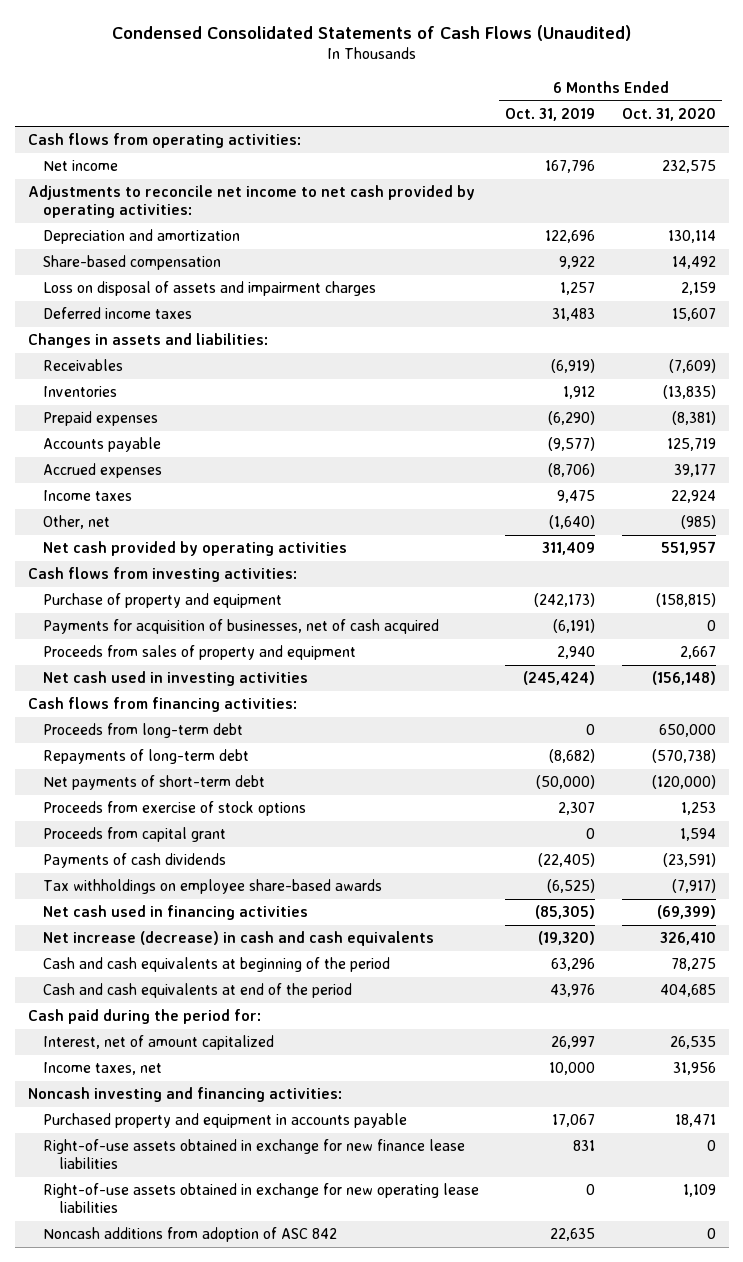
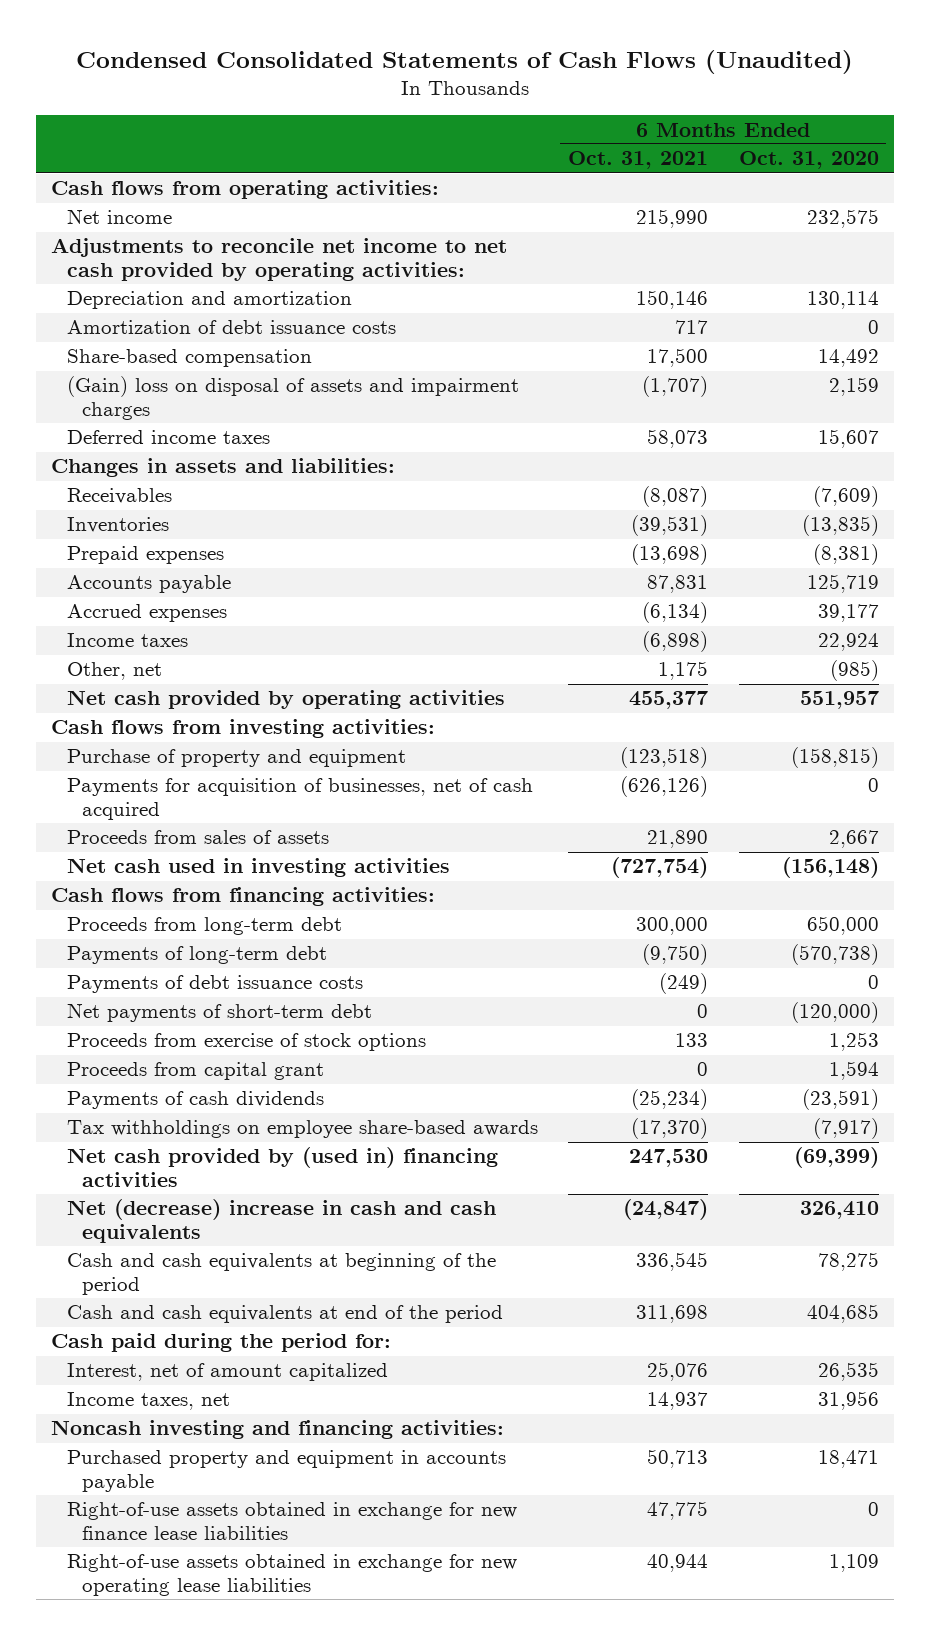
[505,107,596,121] Oct. 31, 2019 -> none
none -> [568,151,709,170] Oct. 31, 2021
none -> [66,320,396,335] Amortization of debt issuance costs
[43,281,377,297] Loss on disposal of assets and impairment charges -> [66,376,519,420] (Gain) loss on disposal of assets and impairment charges
[43,645,357,661] Proceeds from sales of property and equipment -> [66,830,329,845] Proceeds from sales of assets
[43,749,250,765] Repayments of long-term debt -> [66,946,327,965] Payments of long-term debt
none -> [66,975,363,994] Payments of debt issuance costs
[43,905,309,921] Net cash used in financing activities -> [66,1147,498,1187] Net cash provided by (used in) financing activities
[43,931,435,947] Net increase (decrease) in cash and cash equivalents -> [66,1199,496,1243] Net (decrease) increase in cash and cash equivalents
[43,1227,338,1243] Noncash additions from adoption of ASC 842 -> none

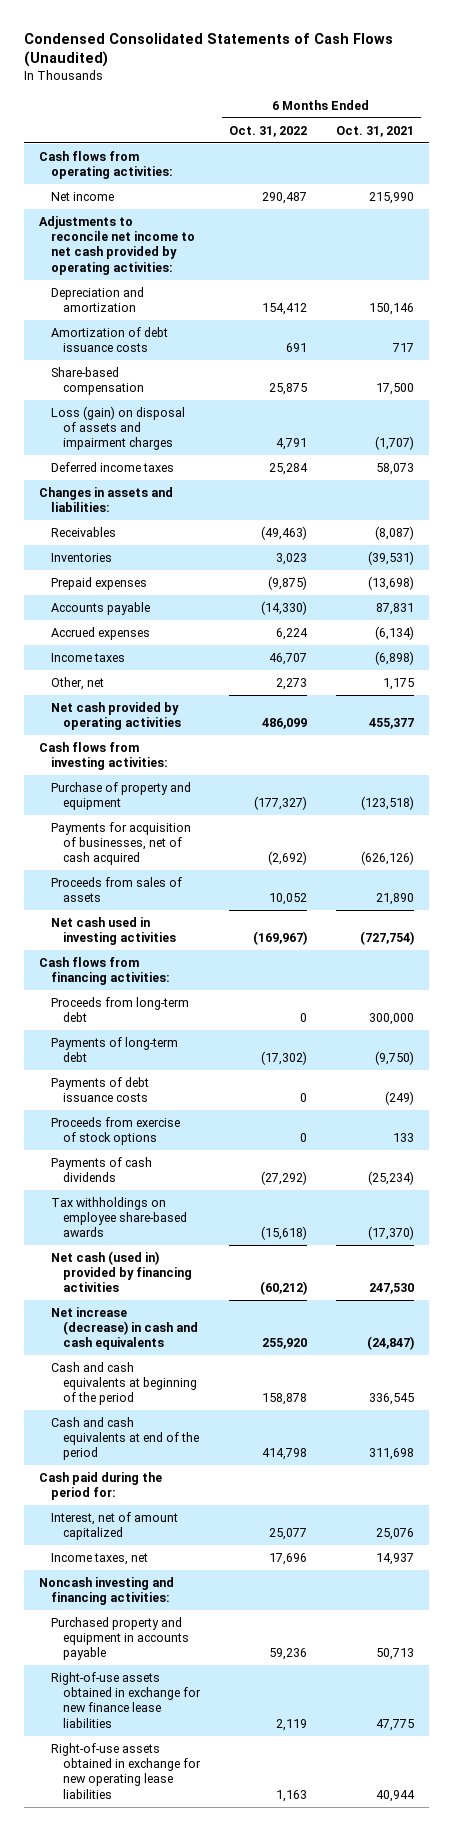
[738,151,879,170] Oct. 31, 2020 -> none
none -> [228,125,307,137] Oct. 31, 2022
[66,376,519,420] (Gain) loss on disposal of assets and impairment charges -> [50,405,185,451] Loss (gain) on disposal of assets and impairment charges
[66,1003,372,1023] Net payments of short-term debt -> none
[66,1062,324,1081] Proceeds from capital grant -> none
[66,1147,498,1187] Net cash provided by (used in) financing activities -> [50,1250,192,1293] Net cash (used in) provided by financing activities
[66,1199,496,1243] Net (decrease) increase in cash and cash equivalents -> [50,1306,198,1351] Net increase (decrease) in cash and cash equivalents

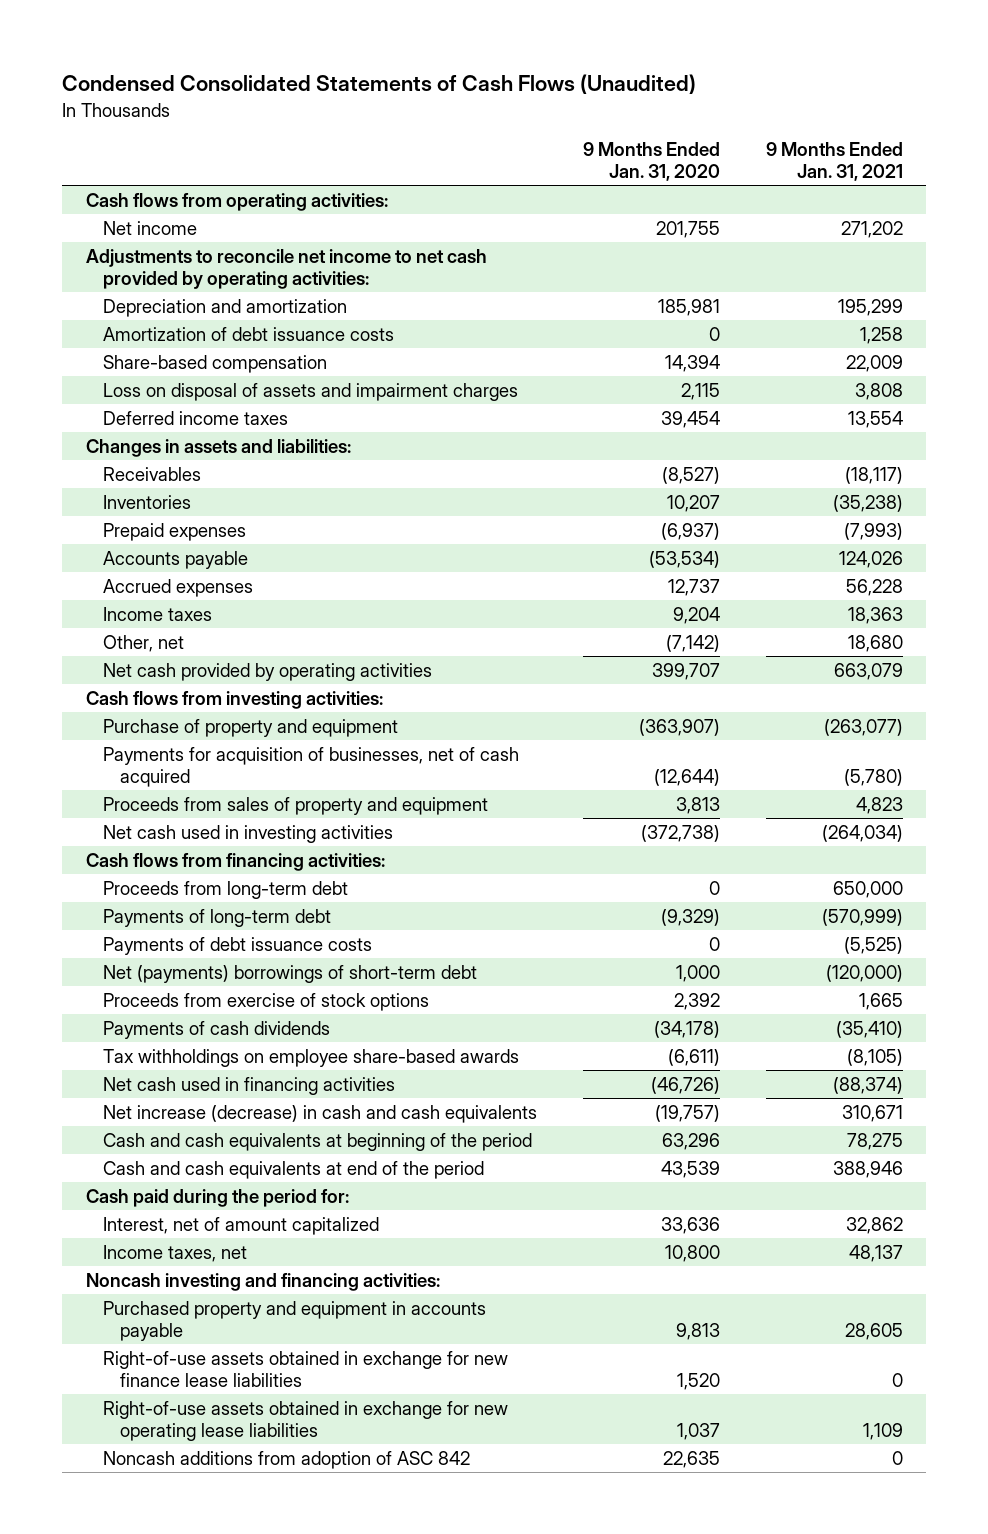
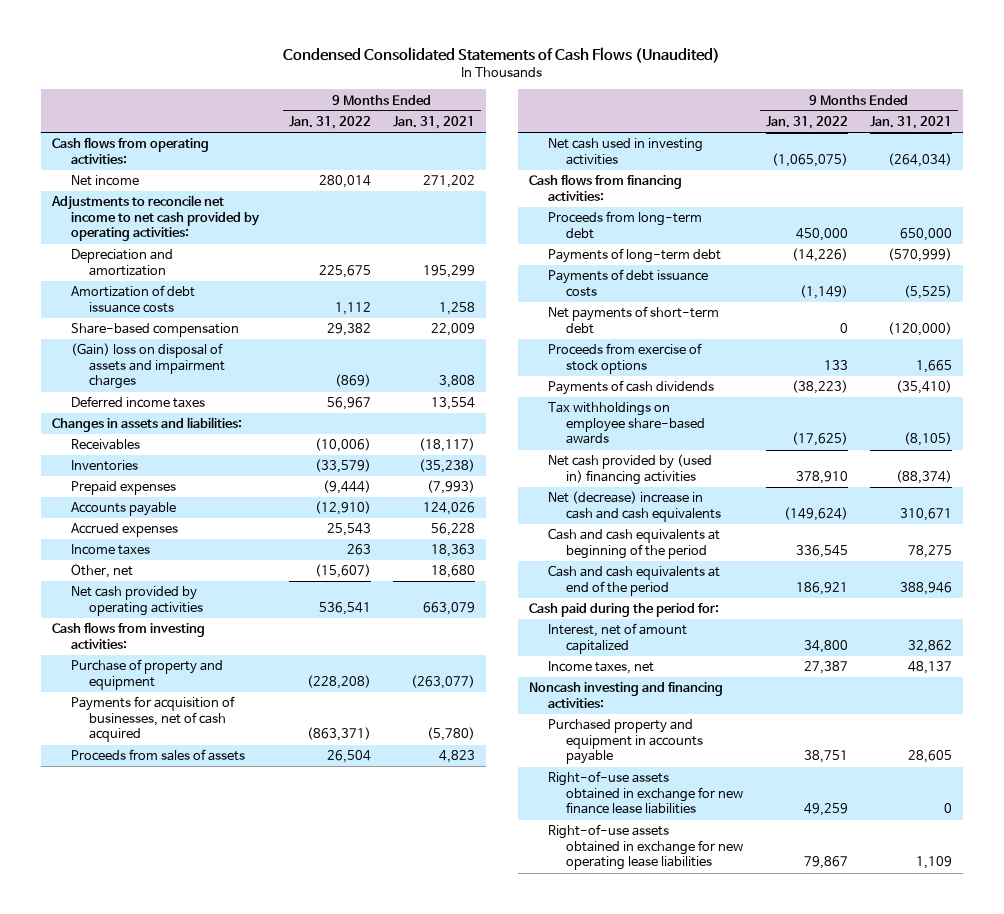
[582,141,720,182] 9 Months Ended Jan. 31, 2020 -> none
none -> [288,116,371,130] Jan. 31, 2022
[102,382,518,401] Loss on disposal of assets and impairment charges -> [70,343,226,390] (Gain) loss on disposal of assets and impairment charges
[102,796,488,815] Proceeds from sales of property and equipment -> [70,749,245,762] Proceeds from sales of assets
[102,964,477,983] Net (payments) borrowings of short-term debt -> [547,306,719,334] Net payments of short-term debt
[102,1076,395,1095] Net cash used in financing activities -> [547,454,712,485] Net cash provided by (used in) financing activities
[102,1104,537,1123] Net increase (decrease) in cash and cash equivalents -> [547,491,722,522] Net (decrease) increase in cash and cash equivalents
[102,1450,470,1469] Noncash additions from adoption of ASC 842 -> none

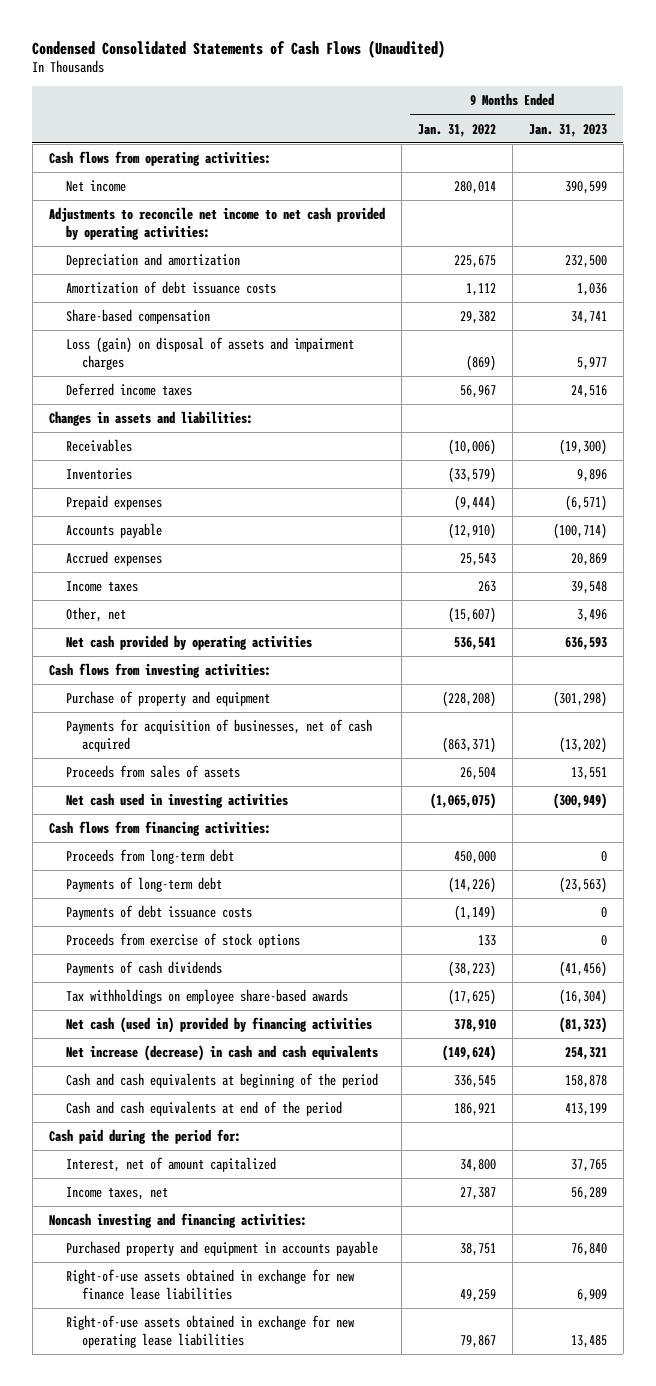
[393,116,476,130] Jan. 31, 2021 -> none
none -> [528,123,607,137] Jan. 31, 2023
[70,343,226,390] (Gain) loss on disposal of assets and impairment charges -> [65,337,354,370] Loss (gain) on disposal of assets and impairment charges
[547,306,719,334] Net payments of short-term debt -> none
[547,454,712,485] Net cash provided by (used in) financing activities -> [65,1017,372,1034] Net cash (used in) provided by financing activities
[547,491,722,522] Net (decrease) increase in cash and cash equivalents -> [65,1045,378,1062] Net increase (decrease) in cash and cash equivalents

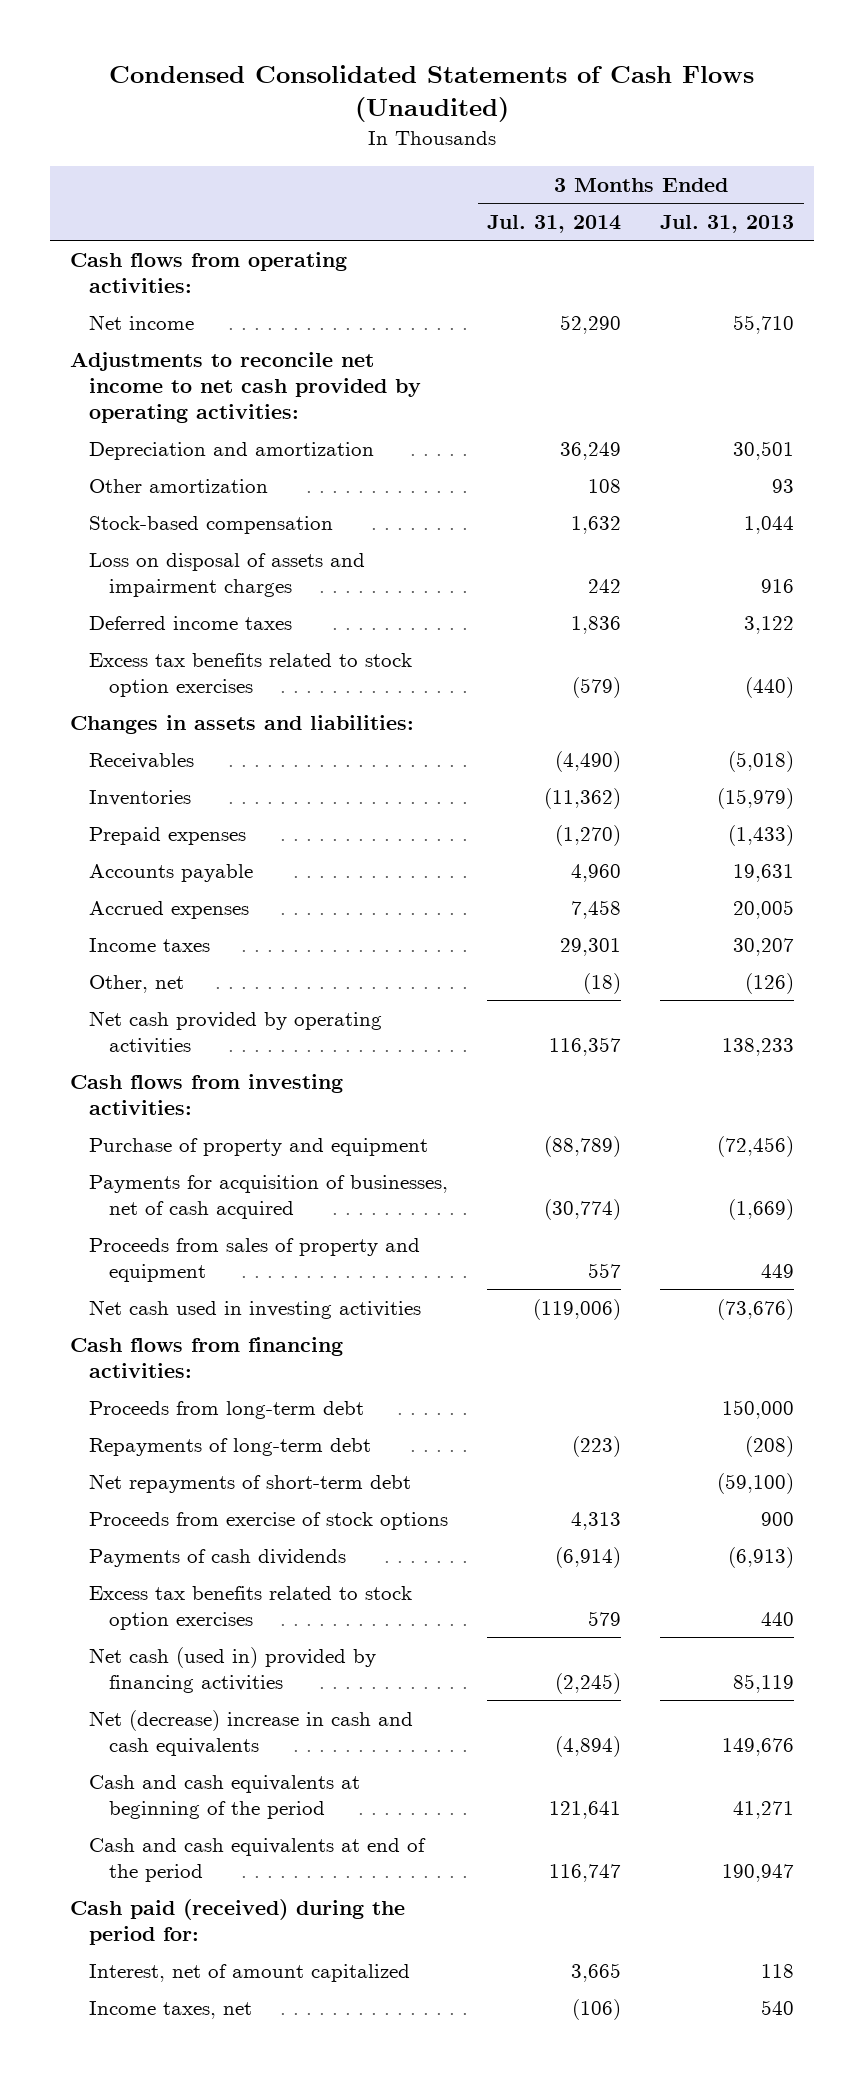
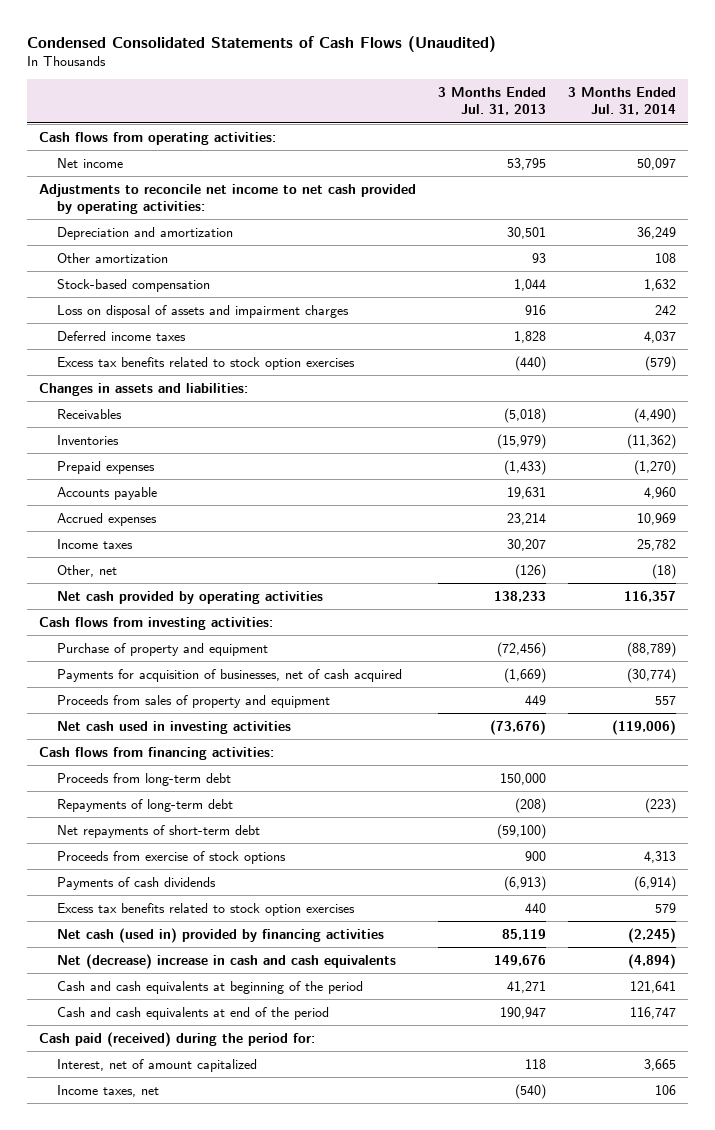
[560,314,622,334] 52,290 -> [637,157,677,170] 50,097
[733,314,795,334] 55,710 -> [507,157,547,170] 53,795
[571,615,622,634] 1,836 -> [644,330,677,343] 4,037
[744,615,795,634] 3,122 -> [514,330,547,343] 1,828
[571,899,622,919] 7,458 -> [637,512,677,525] 10,969
[733,899,795,919] 20,005 -> [507,512,547,525] 23,214
[560,937,622,956] 29,301 -> [637,538,677,551] 25,782
[572,1998,622,2020] (106) -> [655,1084,677,1095] 106
[761,1999,795,2015] 540 -> [515,1083,547,1099] (540)

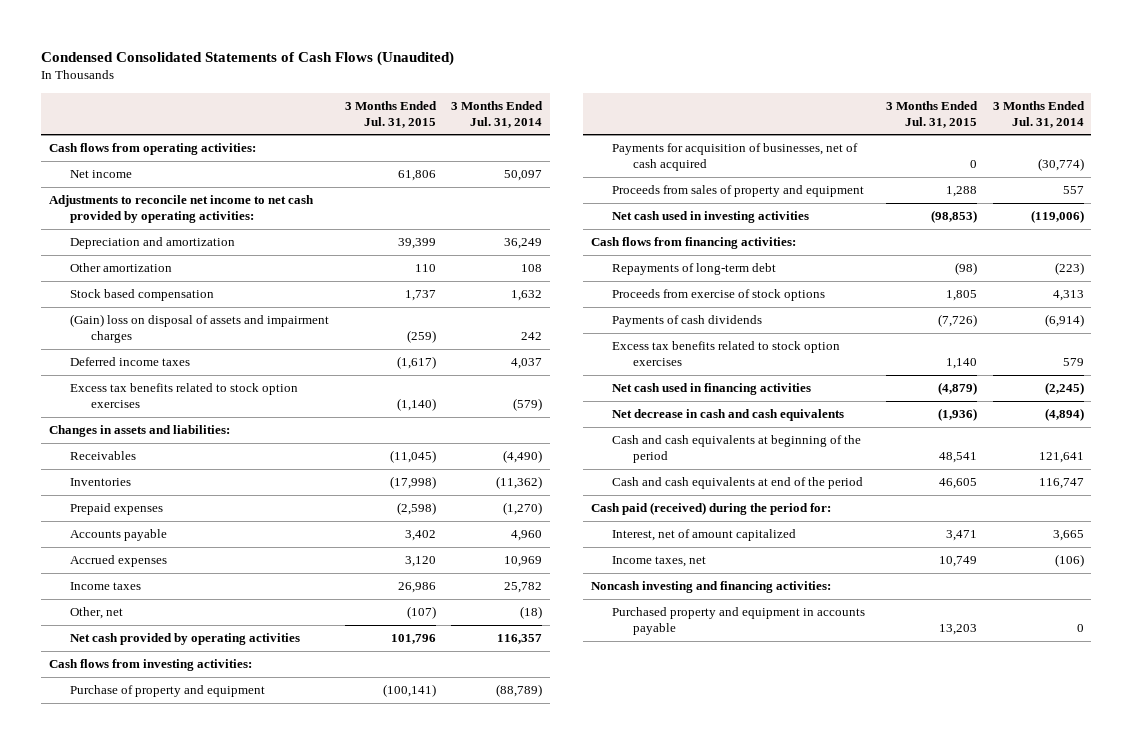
[438,87,547,116] 3 Months Ended Jul. 31, 2013 -> none
none -> [344,100,437,128] 3 Months Ended Jul. 31, 2015
[56,278,210,292] Stock-based compensation -> [70,289,215,302] Stock based compensation
[56,304,349,318] Loss on disposal of assets and impairment charges -> [70,314,330,344] (Gain) loss on disposal of assets and impairment charges
[56,772,231,786] Proceeds from long-term debt -> none
[56,824,260,838] Net repayments of short-term debt -> none
[56,927,384,943] Net cash (used in) provided by financing activities -> [611,383,811,396] Net cash used in financing activities
[56,953,396,969] Net (decrease) increase in cash and cash equivalents -> [611,409,844,422] Net decrease in cash and cash equivalents
[655,1084,677,1095] 106 -> [1054,554,1084,568] (106)
none -> [590,581,831,594] Noncash investing and financing activities:
none -> [611,607,865,636] Purchased property and equipment in accounts payable

